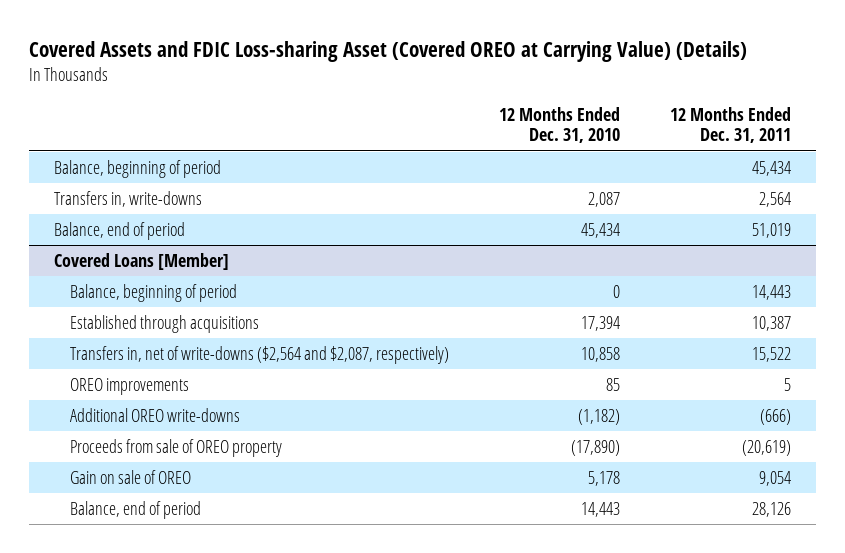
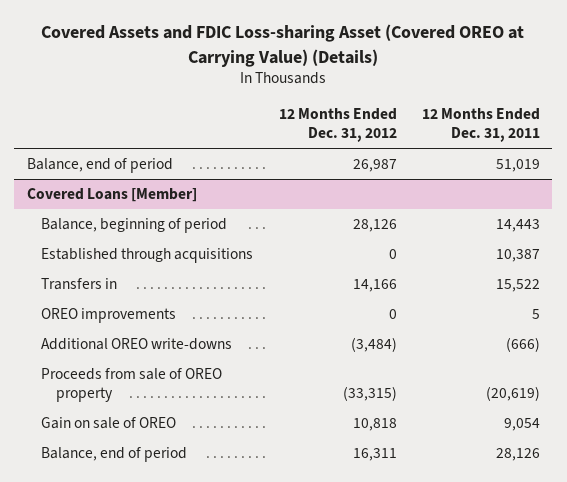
[498,106,620,144] 12 Months Ended Dec. 31, 2010 -> none
none -> [278,108,397,143] 12 Months Ended Dec. 31, 2012
[54,159,222,178] Balance, beginning of period -> none
[54,190,203,207] Transfers in, write-downs -> none
[69,345,449,364] Transfers in, net of write-downs ($2,564 and $2,087, respectively) -> [41,278,118,291] Transfers in

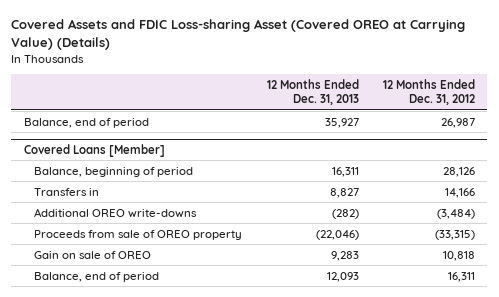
[421,108,540,143] 12 Months Ended Dec. 31, 2011 -> none
none -> [266,78,359,106] 12 Months Ended Dec. 31, 2013
[41,248,254,264] Established through acquisitions -> none
[41,308,177,324] OREO improvements -> none

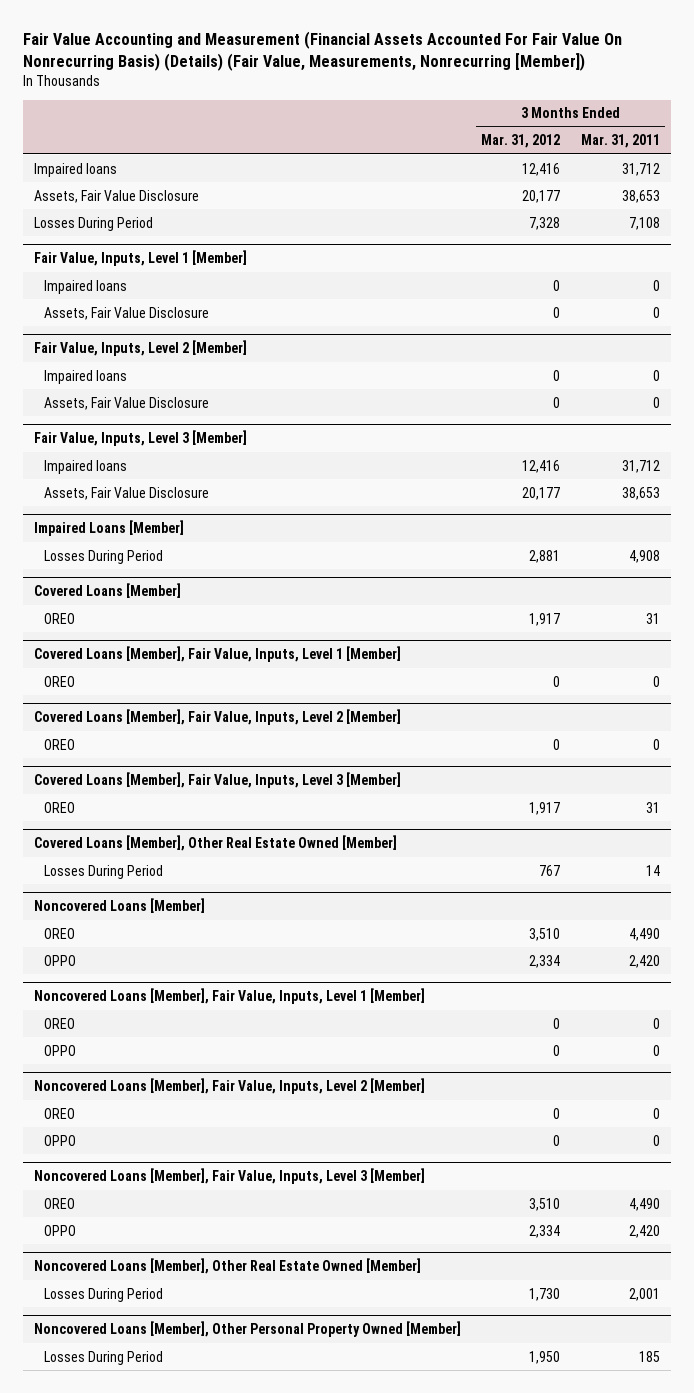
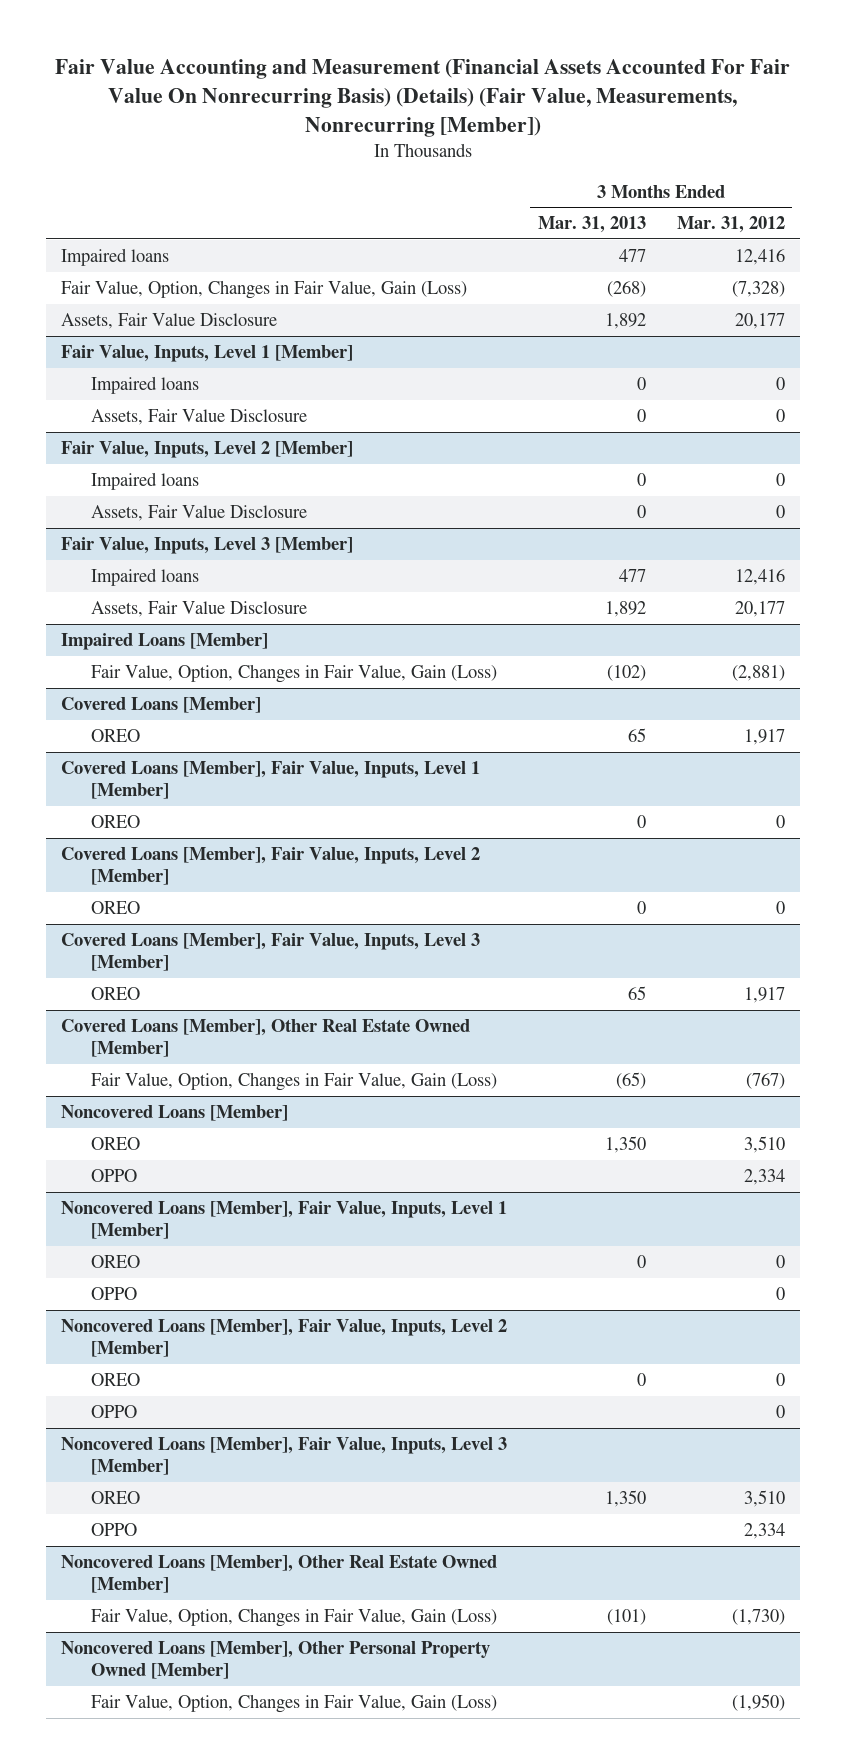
[581,134,661,149] Mar. 31, 2011 -> none
none -> [537,216,646,234] Mar. 31, 2013
none -> [60,279,467,299] Fair Value, Option, Changes in Fair Value, Gain (Loss)
[33,216,153,231] Losses During Period -> none
[43,549,163,564] Losses During Period -> none
none -> [90,663,497,683] Fair Value, Option, Changes in Fair Value, Gain (Loss)
[43,864,163,879] Losses During Period -> none
none -> [90,1071,497,1091] Fair Value, Option, Changes in Fair Value, Gain (Loss)
[43,1287,163,1302] Losses During Period -> none
none -> [90,1607,497,1627] Fair Value, Option, Changes in Fair Value, Gain (Loss)
[43,1350,163,1365] Losses During Period -> none
none -> [90,1693,497,1713] Fair Value, Option, Changes in Fair Value, Gain (Loss)

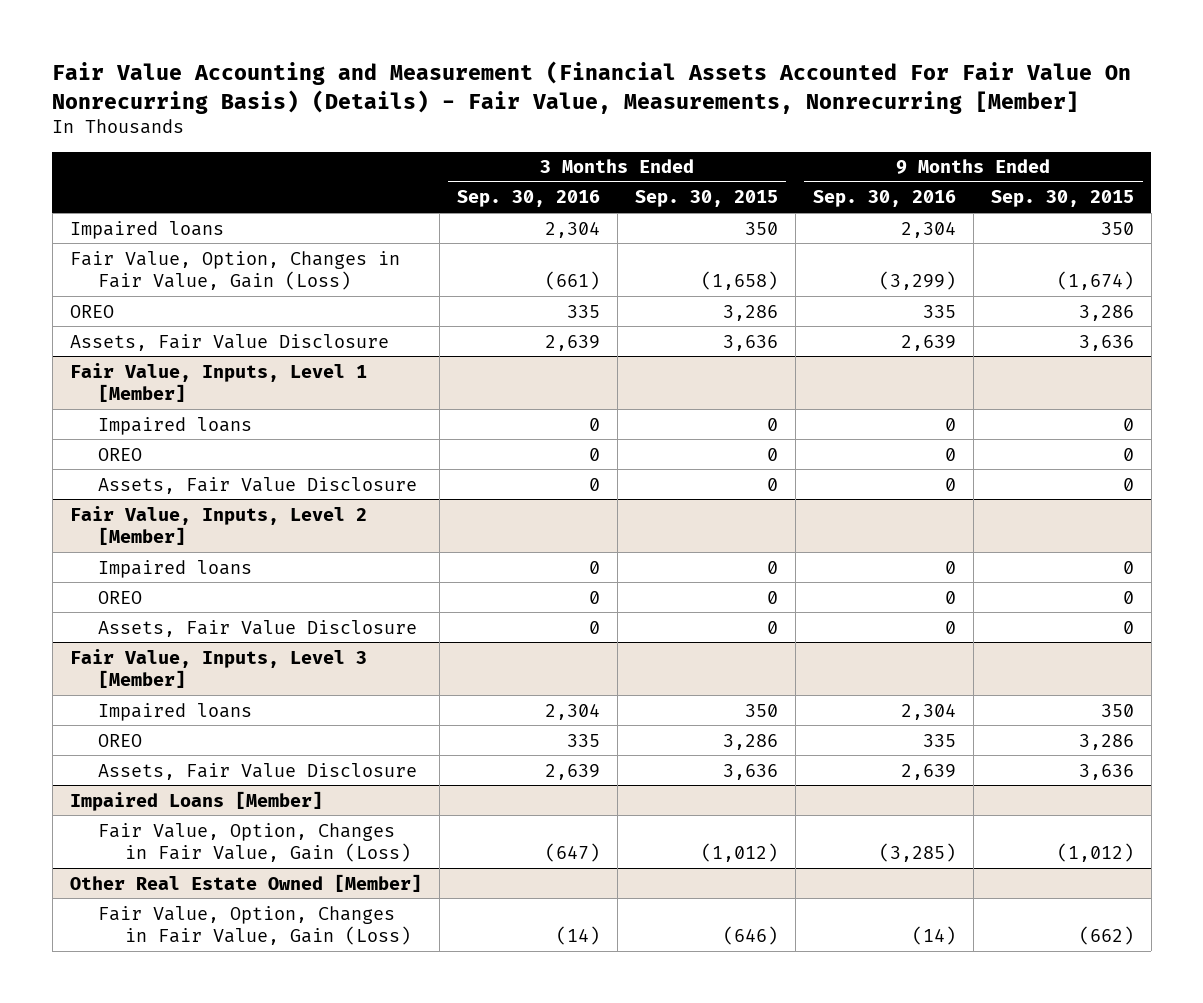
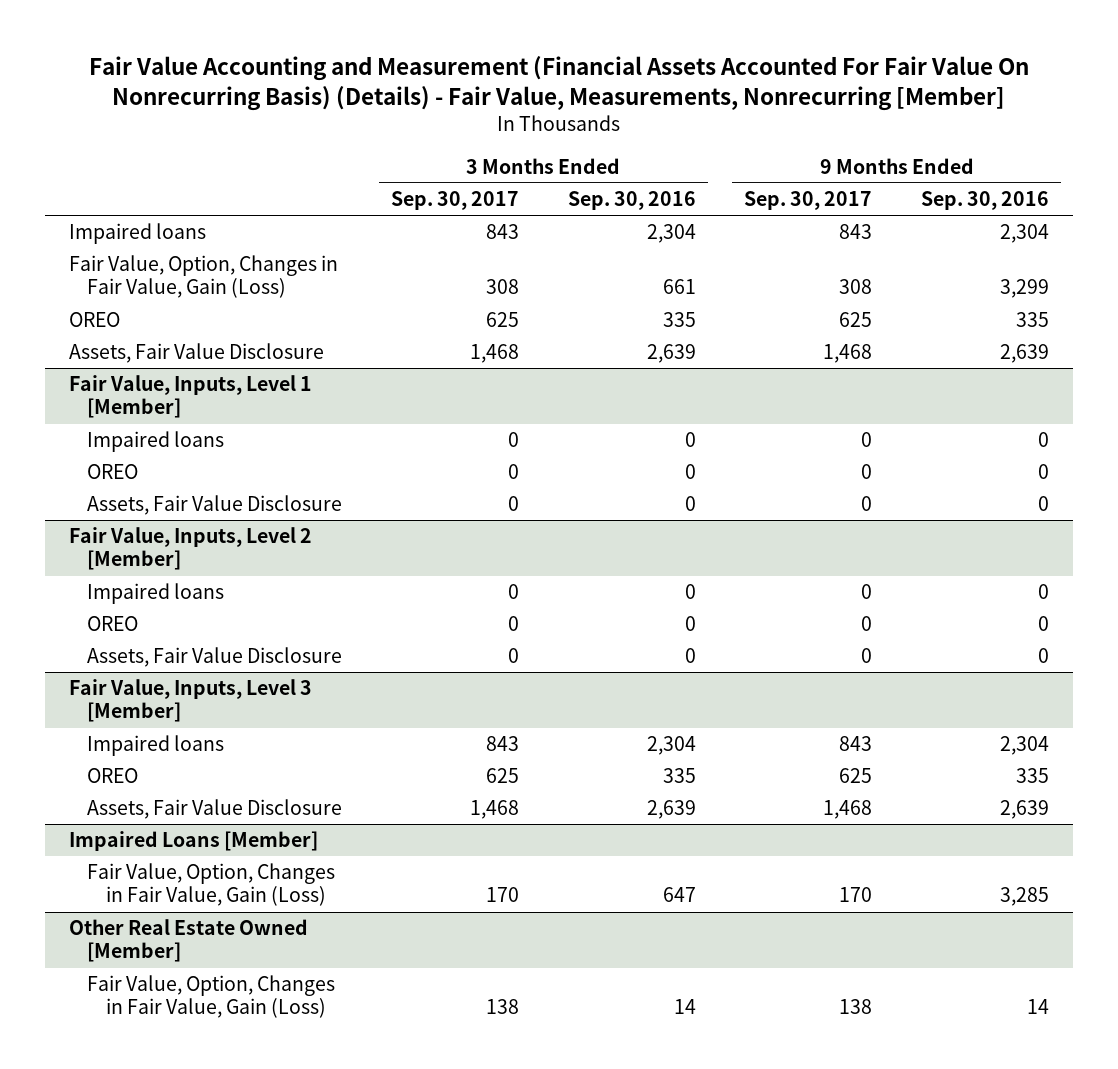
[634,190,778,208] Sep. 30, 2015 -> none
[990,190,1134,208] Sep. 30, 2015 -> none
none -> [391,191,520,211] Sep. 30, 2017
none -> [744,191,873,211] Sep. 30, 2017
[544,270,600,290] (661) -> [662,279,696,295] 661
[878,270,956,290] (3,299) -> [999,279,1049,299] 3,299
[544,842,600,862] (647) -> [662,887,696,903] 647
[878,842,956,862] (3,285) -> [999,887,1049,907] 3,285
[555,925,600,945] (14) -> [673,999,696,1015] 14
[911,925,956,945] (14) -> [1026,999,1049,1015] 14

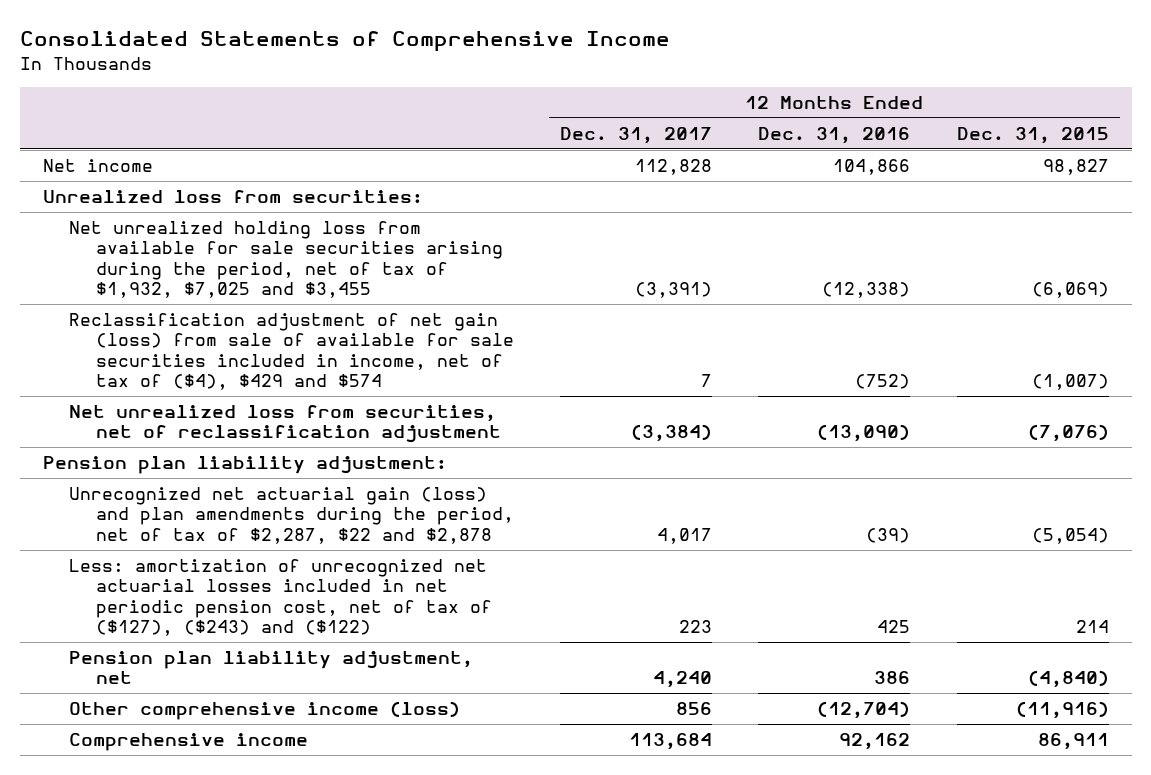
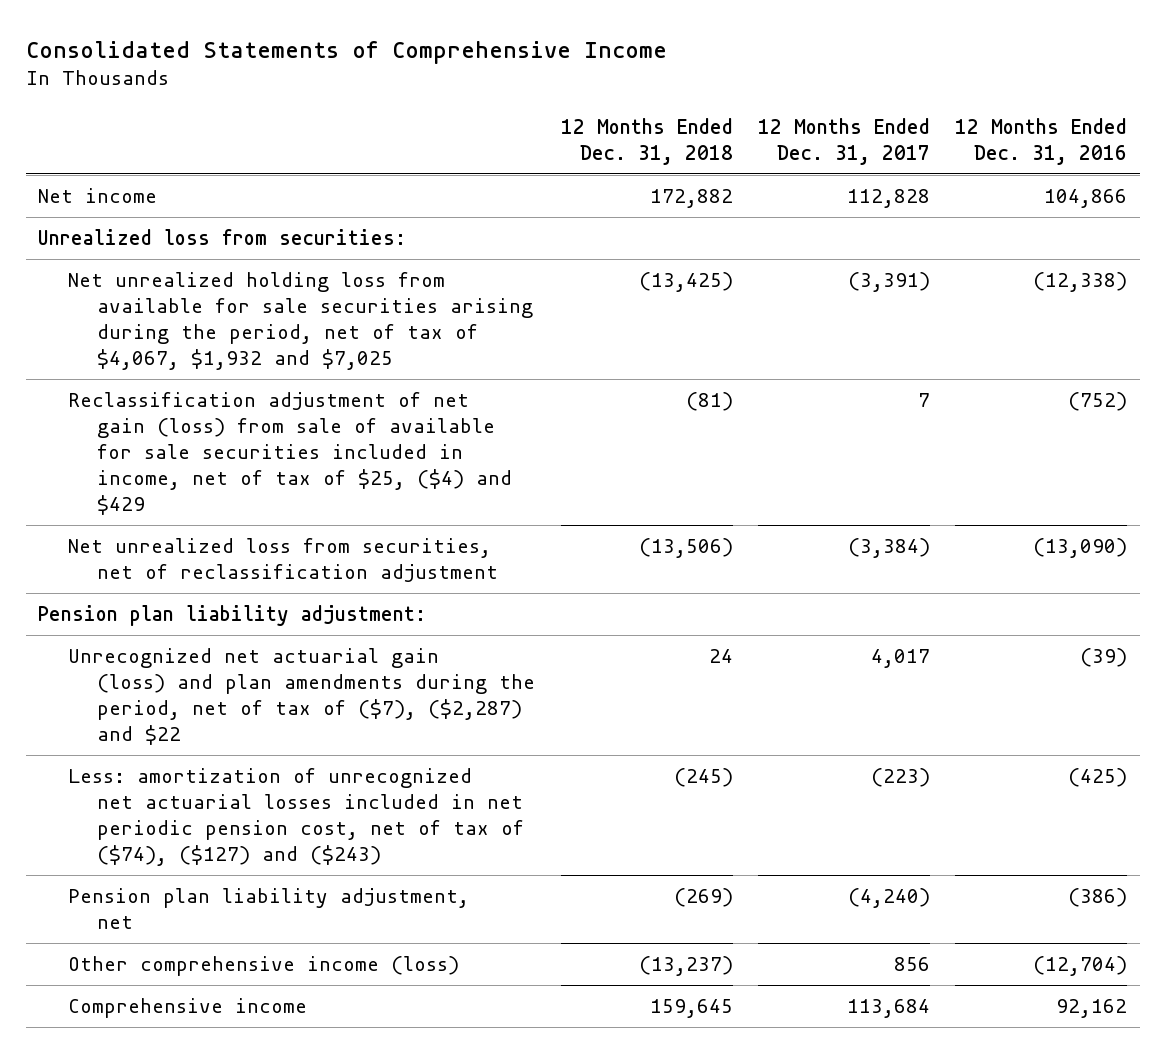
[956,126,1109,144] Dec. 31, 2015 -> none
none -> [560,117,733,165] 12 Months Ended Dec. 31, 2018
[69,220,504,299] Net unrealized holding loss from available for sale securities arising during the period, net of tax of $1,932, $7,025 and $3,455 -> [67,272,534,371] Net unrealized holding loss from available for sale securities arising during the period, net of tax of $4,067, $1,932 and $7,025
[69,312,515,391] Reclassification adjustment of net gain (loss) from sale of available for sale securities included in income, net of tax of ($4), $429 and $574 -> [67,392,513,515] Reclassification adjustment of net gain (loss) from sale of available for sale securities included in income, net of tax of $25, ($4) and $429
[69,486,515,544] Unrecognized net actuarial gain (loss) and plan amendments during the period, net of tax of $2,287, $22 and $2,878 -> [67,648,536,746] Unrecognized net actuarial gain (loss) and plan amendments during the period, net of tax of ($7), ($2,287) and $22
[69,558,493,637] Less: amortization of unrecognized net actuarial losses included in net periodic pension cost, net of tax of ($127), ($243) and ($122) -> [67,768,525,867] Less: amortization of unrecognized net actuarial losses included in net periodic pension cost, net of tax of ($74), ($127) and ($243)
[679,620,713,634] 223 -> [870,768,930,788] (223)
[877,620,911,634] 425 -> [1067,768,1127,788] (425)
[653,671,713,689] 4,240 -> [847,888,930,909] (4,240)
[874,671,911,685] 386 -> [1067,888,1127,908] (386)

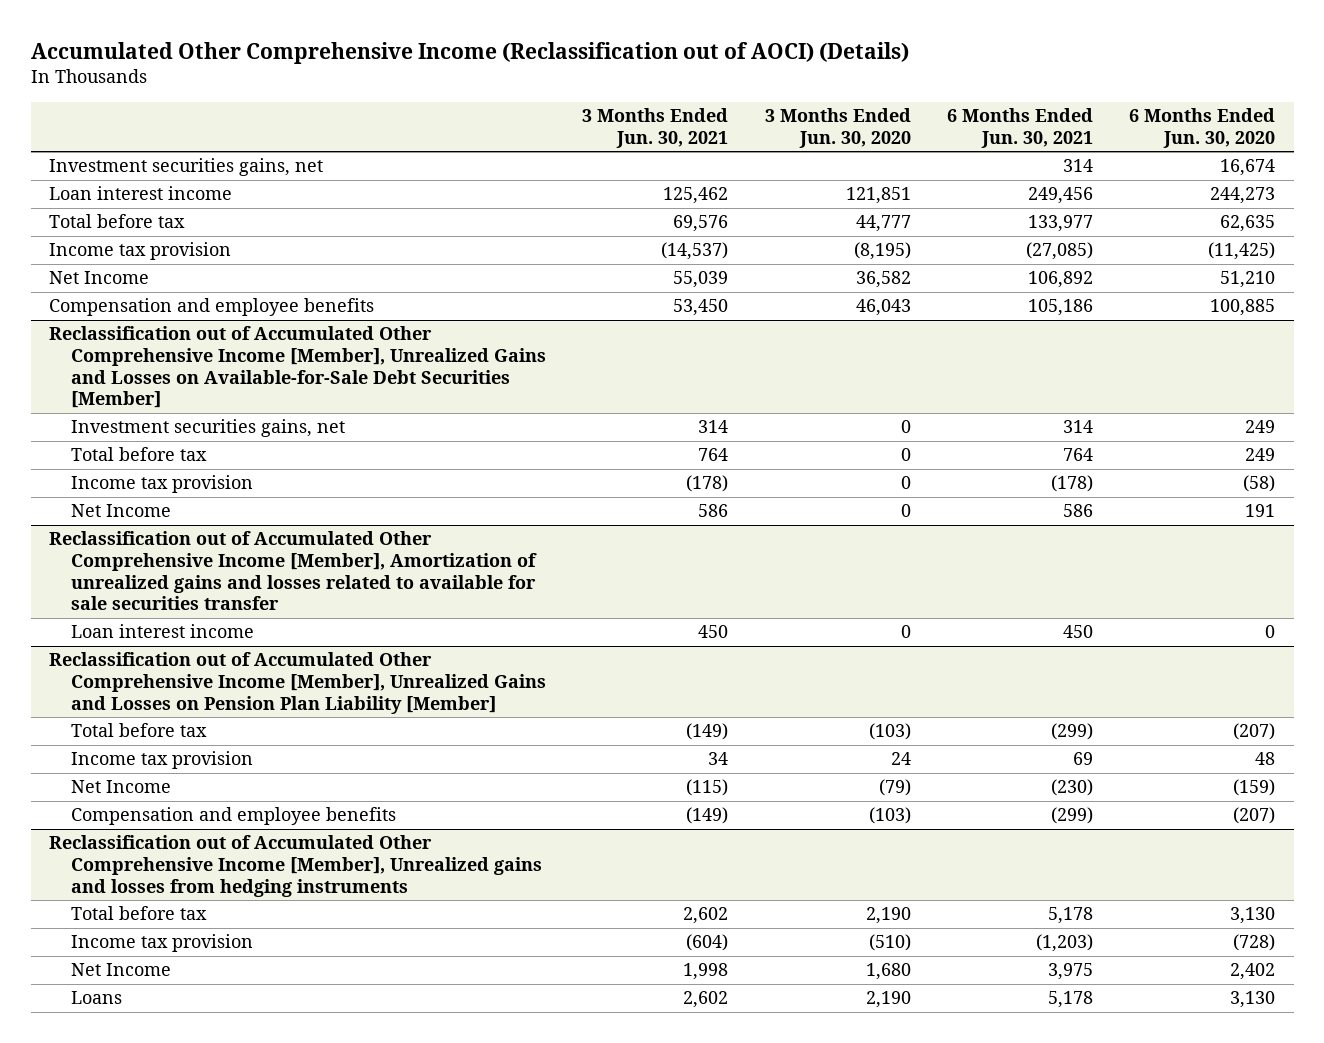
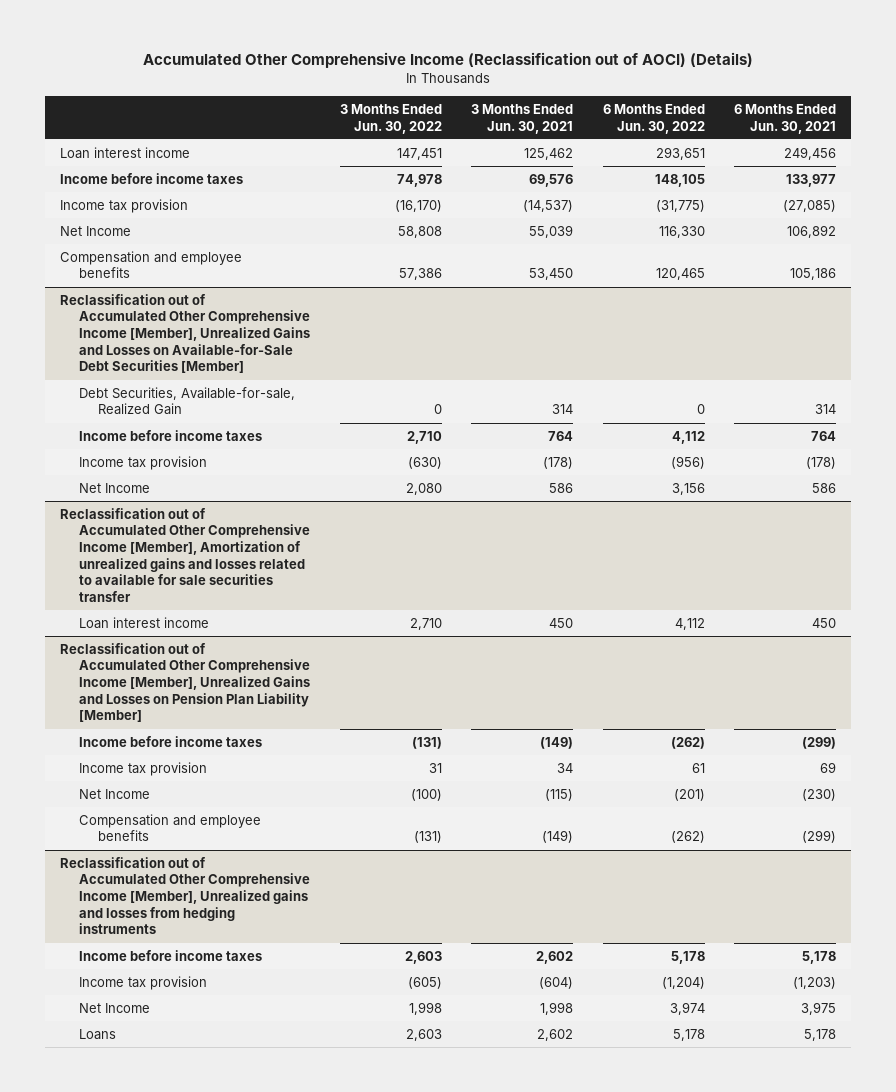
[764,108,911,148] 3 Months Ended Jun. 30, 2020 -> none
[1129,108,1276,148] 6 Months Ended Jun. 30, 2020 -> none
none -> [339,104,442,134] 3 Months Ended Jun. 30, 2022
none -> [602,104,705,134] 6 Months Ended Jun. 30, 2022
[49,158,324,177] Investment securities gains, net -> none
[49,214,186,229] Total before tax -> [59,172,243,184] Income before income taxes
[70,419,345,438] Investment securities gains, net -> [78,386,295,416] Debt Securities, Available-for-sale, Realized Gain
[70,447,207,462] Total before tax -> [78,429,262,441] Income before income taxes
[70,723,207,738] Total before tax -> [78,735,262,747] Income before income taxes
[70,906,207,921] Total before tax -> [78,949,262,961] Income before income taxes

